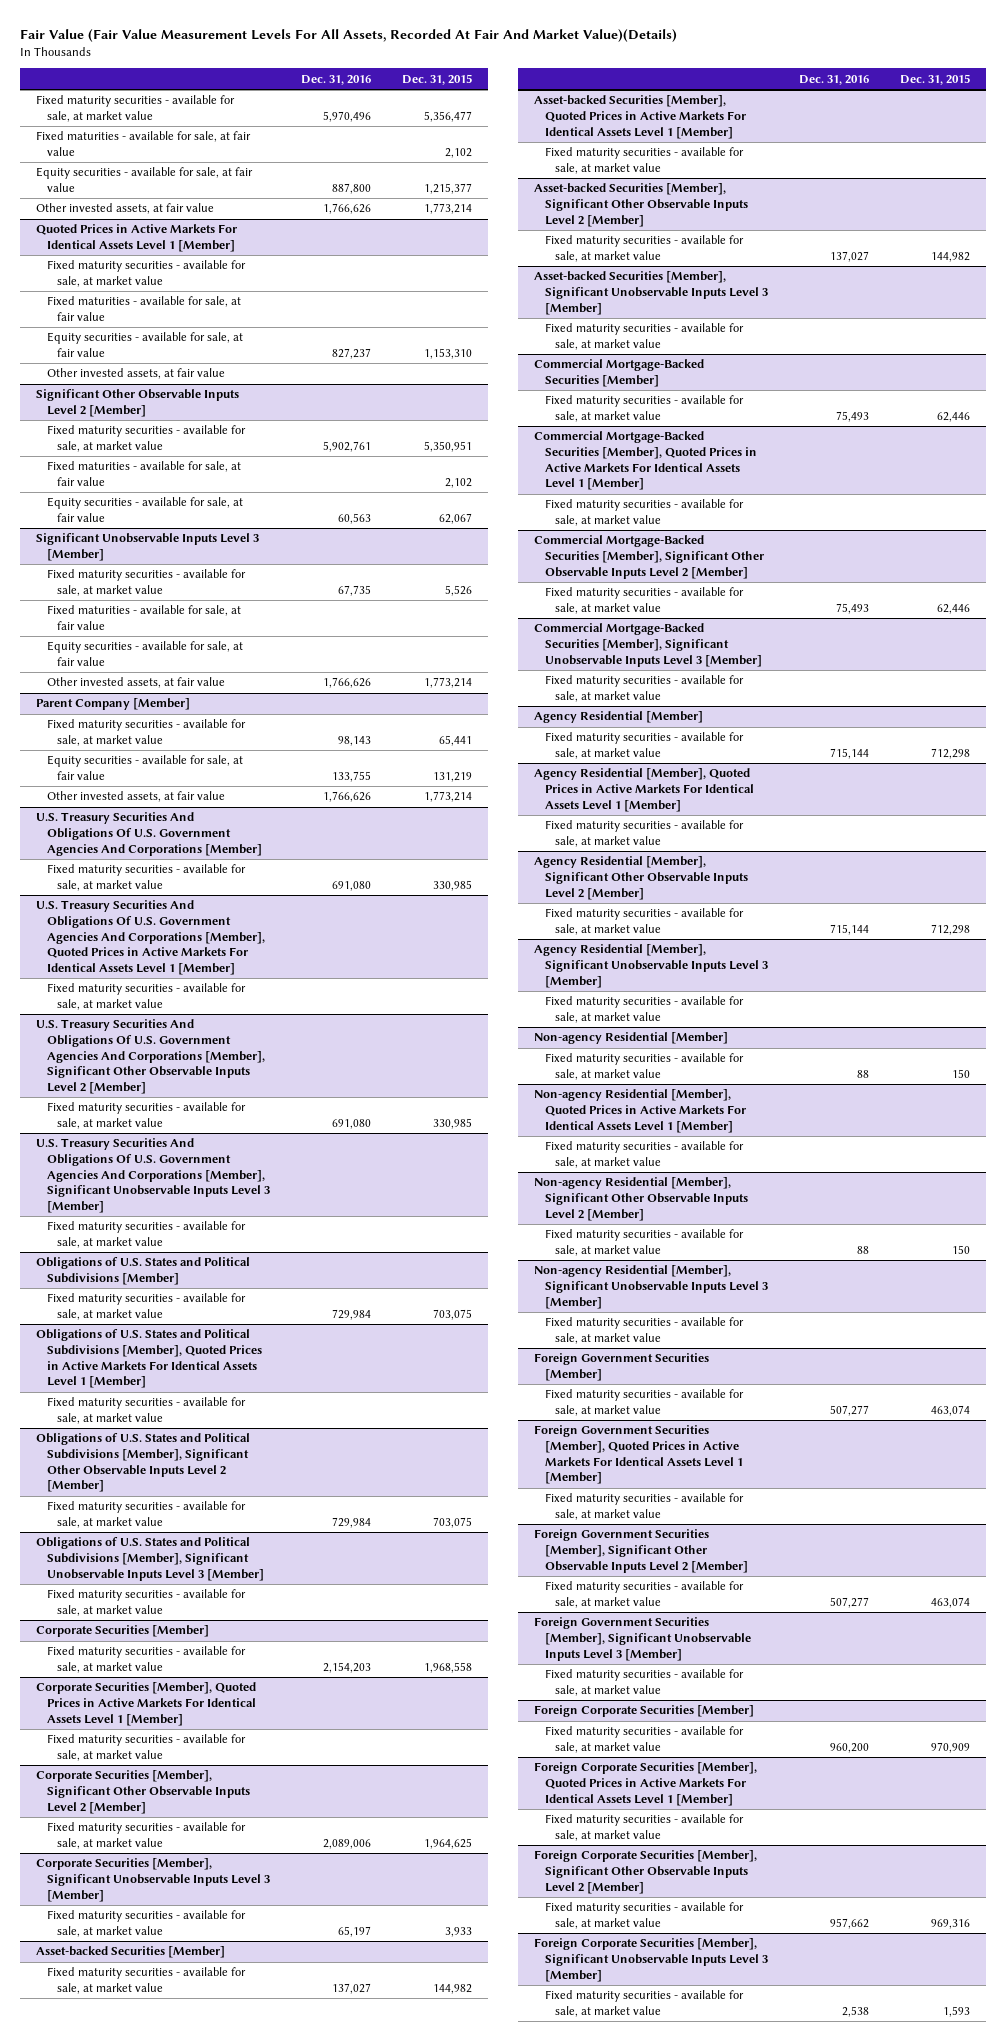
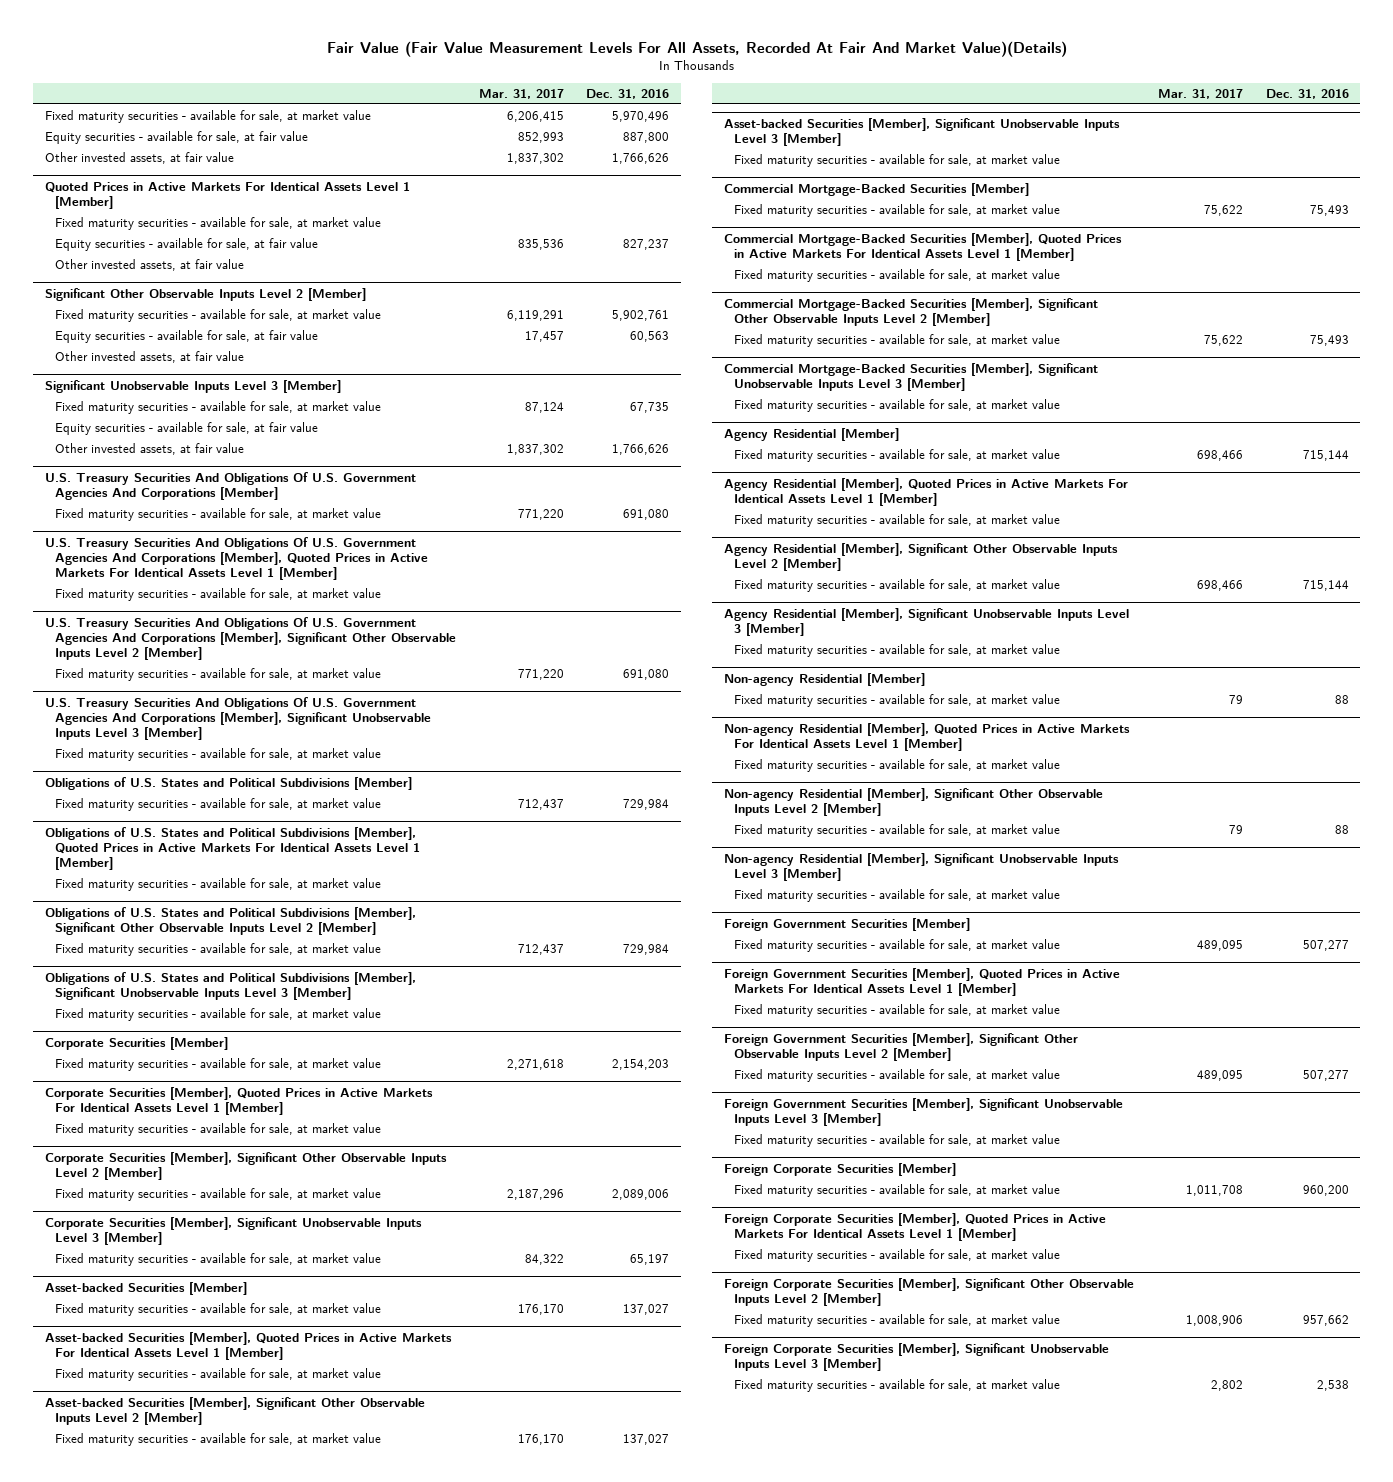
[402,73,473,85] Dec. 31, 2015 -> none
none -> [478,88,564,99] Mar. 31, 2017
[35,131,251,156] Fixed maturities - available for sale, at fair value -> none
[46,296,241,321] Fixed maturities - available for sale, at fair value -> none
[46,461,241,486] Fixed maturities - available for sale, at fair value -> none
none -> [55,350,245,363] Other invested assets, at fair value
[46,605,241,630] Fixed maturities - available for sale, at fair value -> none
[35,698,190,711] Parent Company [Member] -> none
[46,719,246,746] Fixed maturity securities - available for sale, at market value -> none
[46,755,243,780] Equity securities - available for sale, at fair value -> none
[46,791,225,803] Other invested assets, at fair value -> none

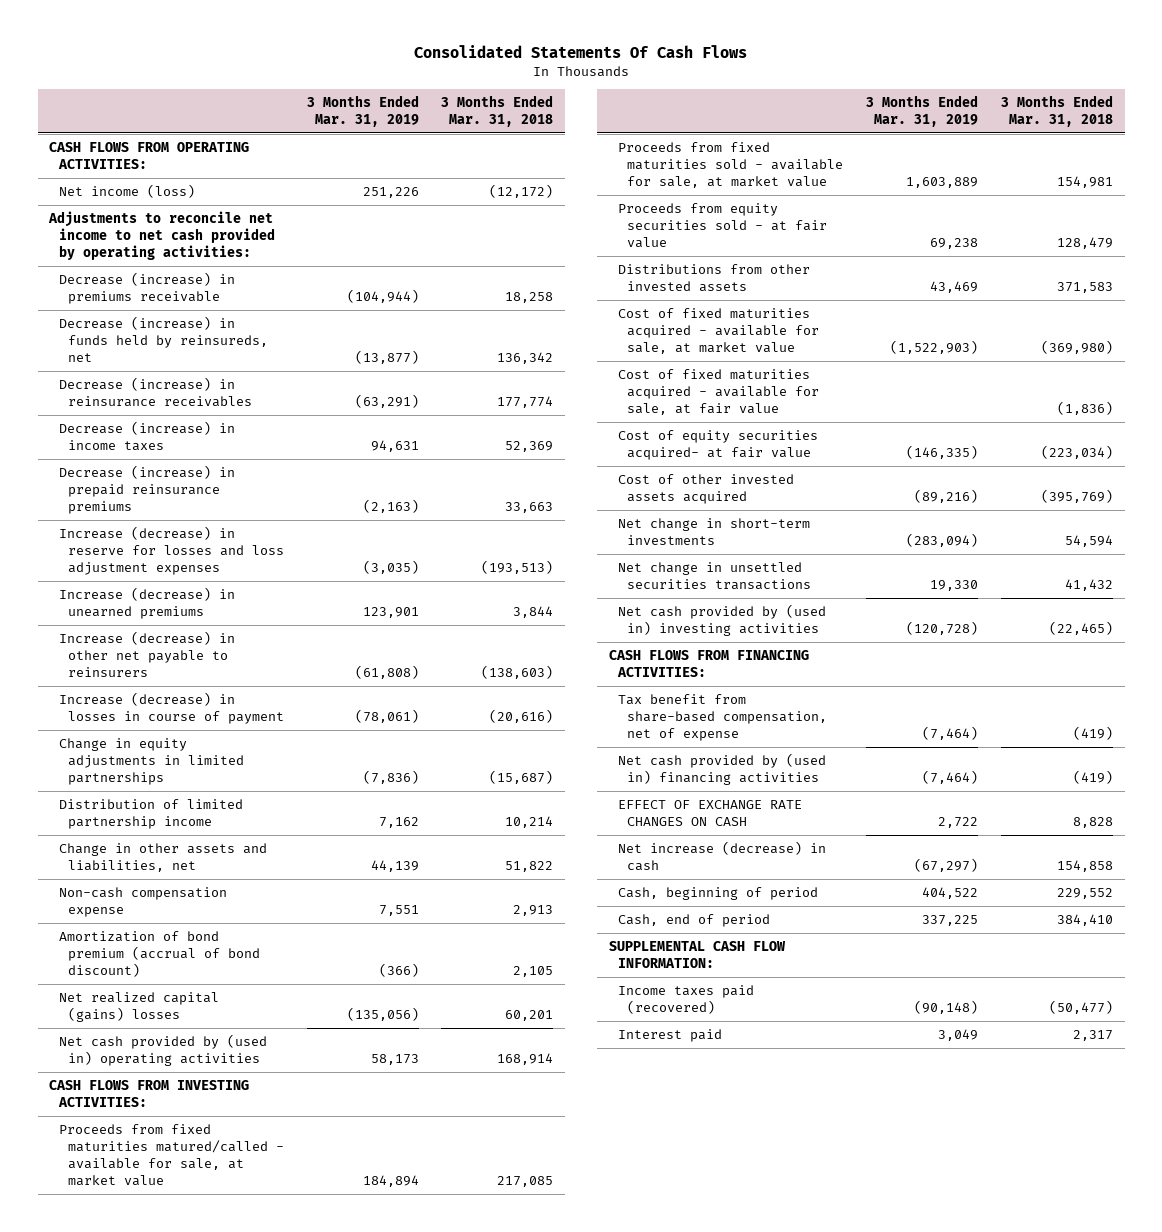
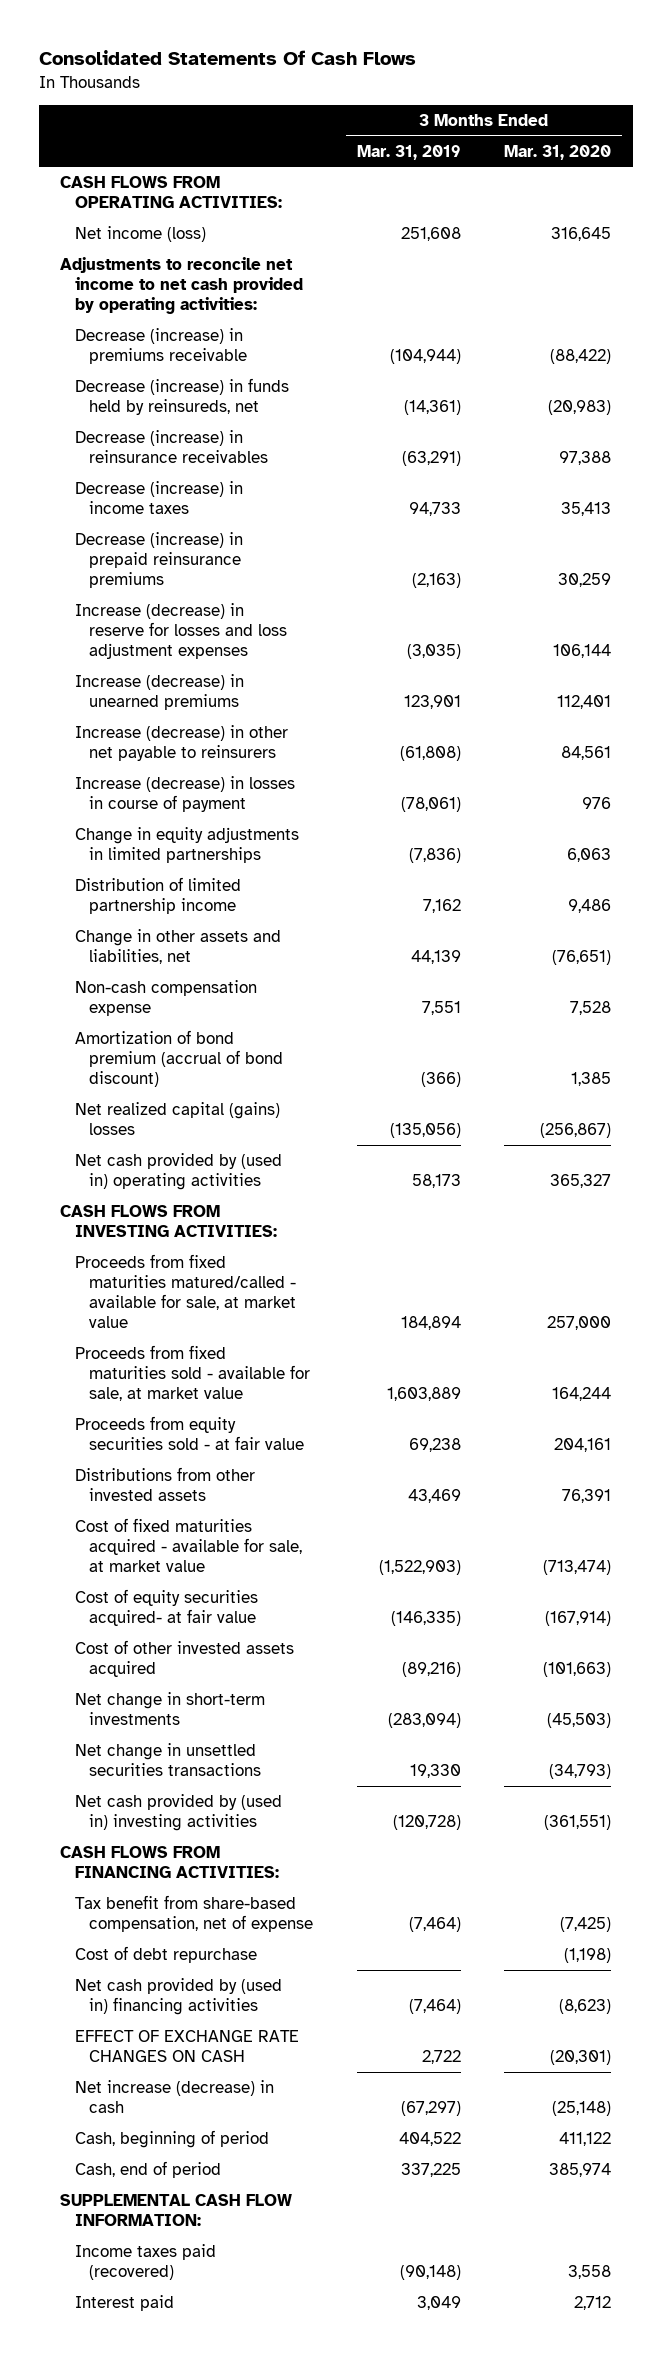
[441,94,554,127] 3 Months Ended Mar. 31, 2018 -> none
none -> [504,144,612,160] Mar. 31, 2020
[362,187,419,199] 251,226 -> [400,227,461,242] 251,608
[354,350,419,365] (13,877) -> [403,400,461,416] (14,361)
[370,440,419,453] 94,631 -> [408,502,461,517] 94,733
[618,369,820,416] Cost of fixed maturities acquired - available for sale, at fair value -> none
none -> [74,1946,257,1964] Cost of debt repurchase

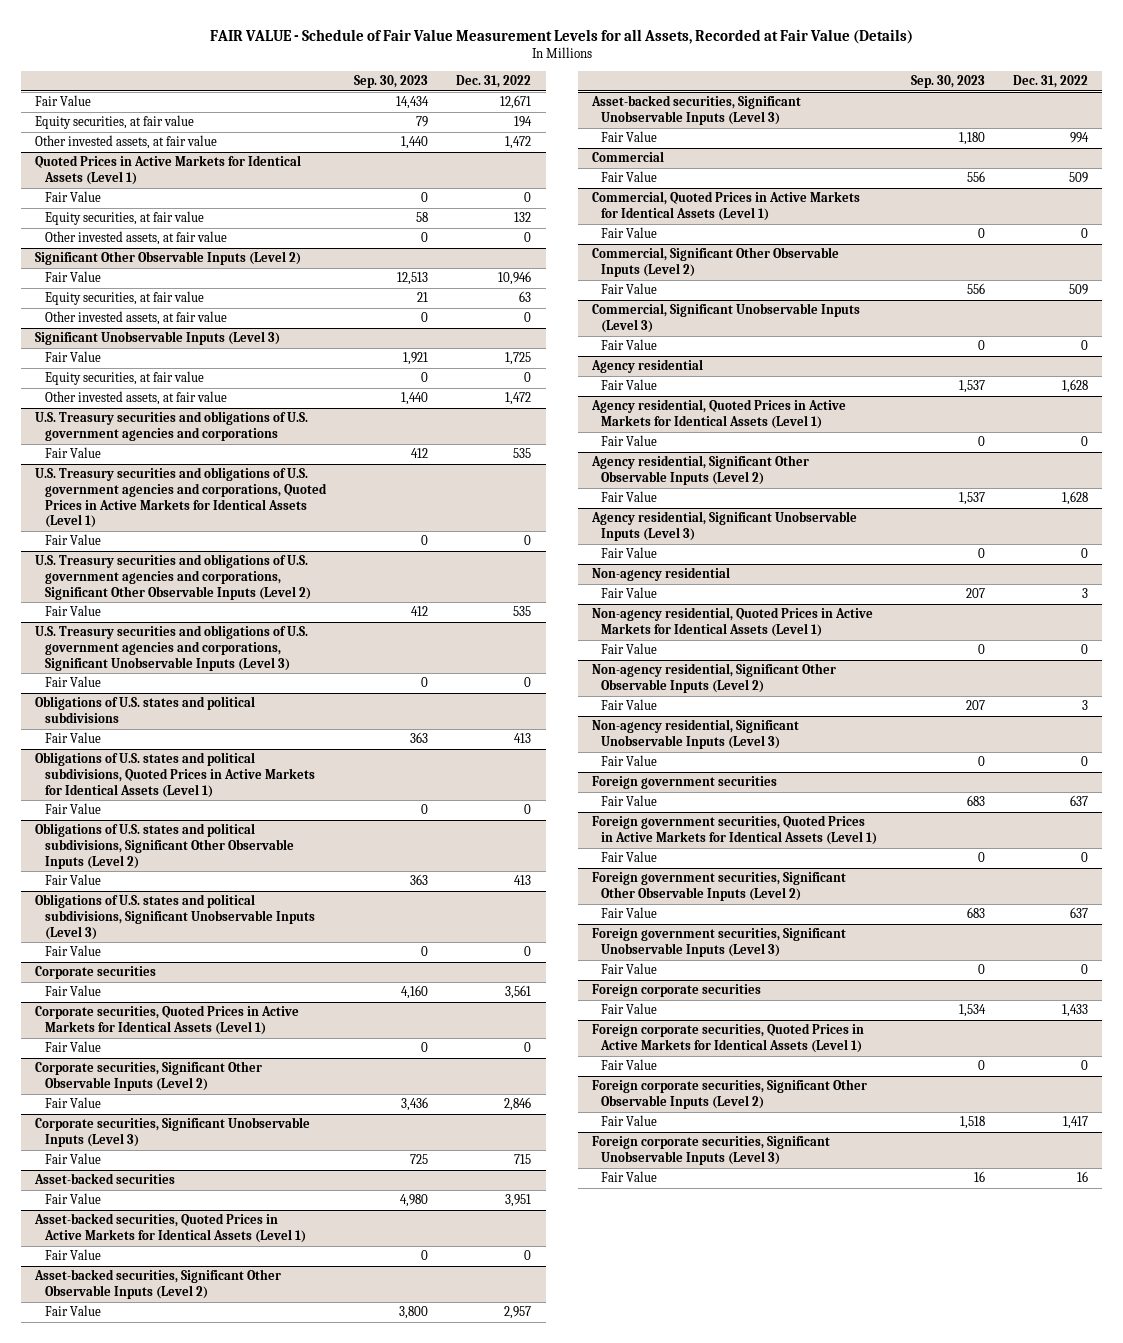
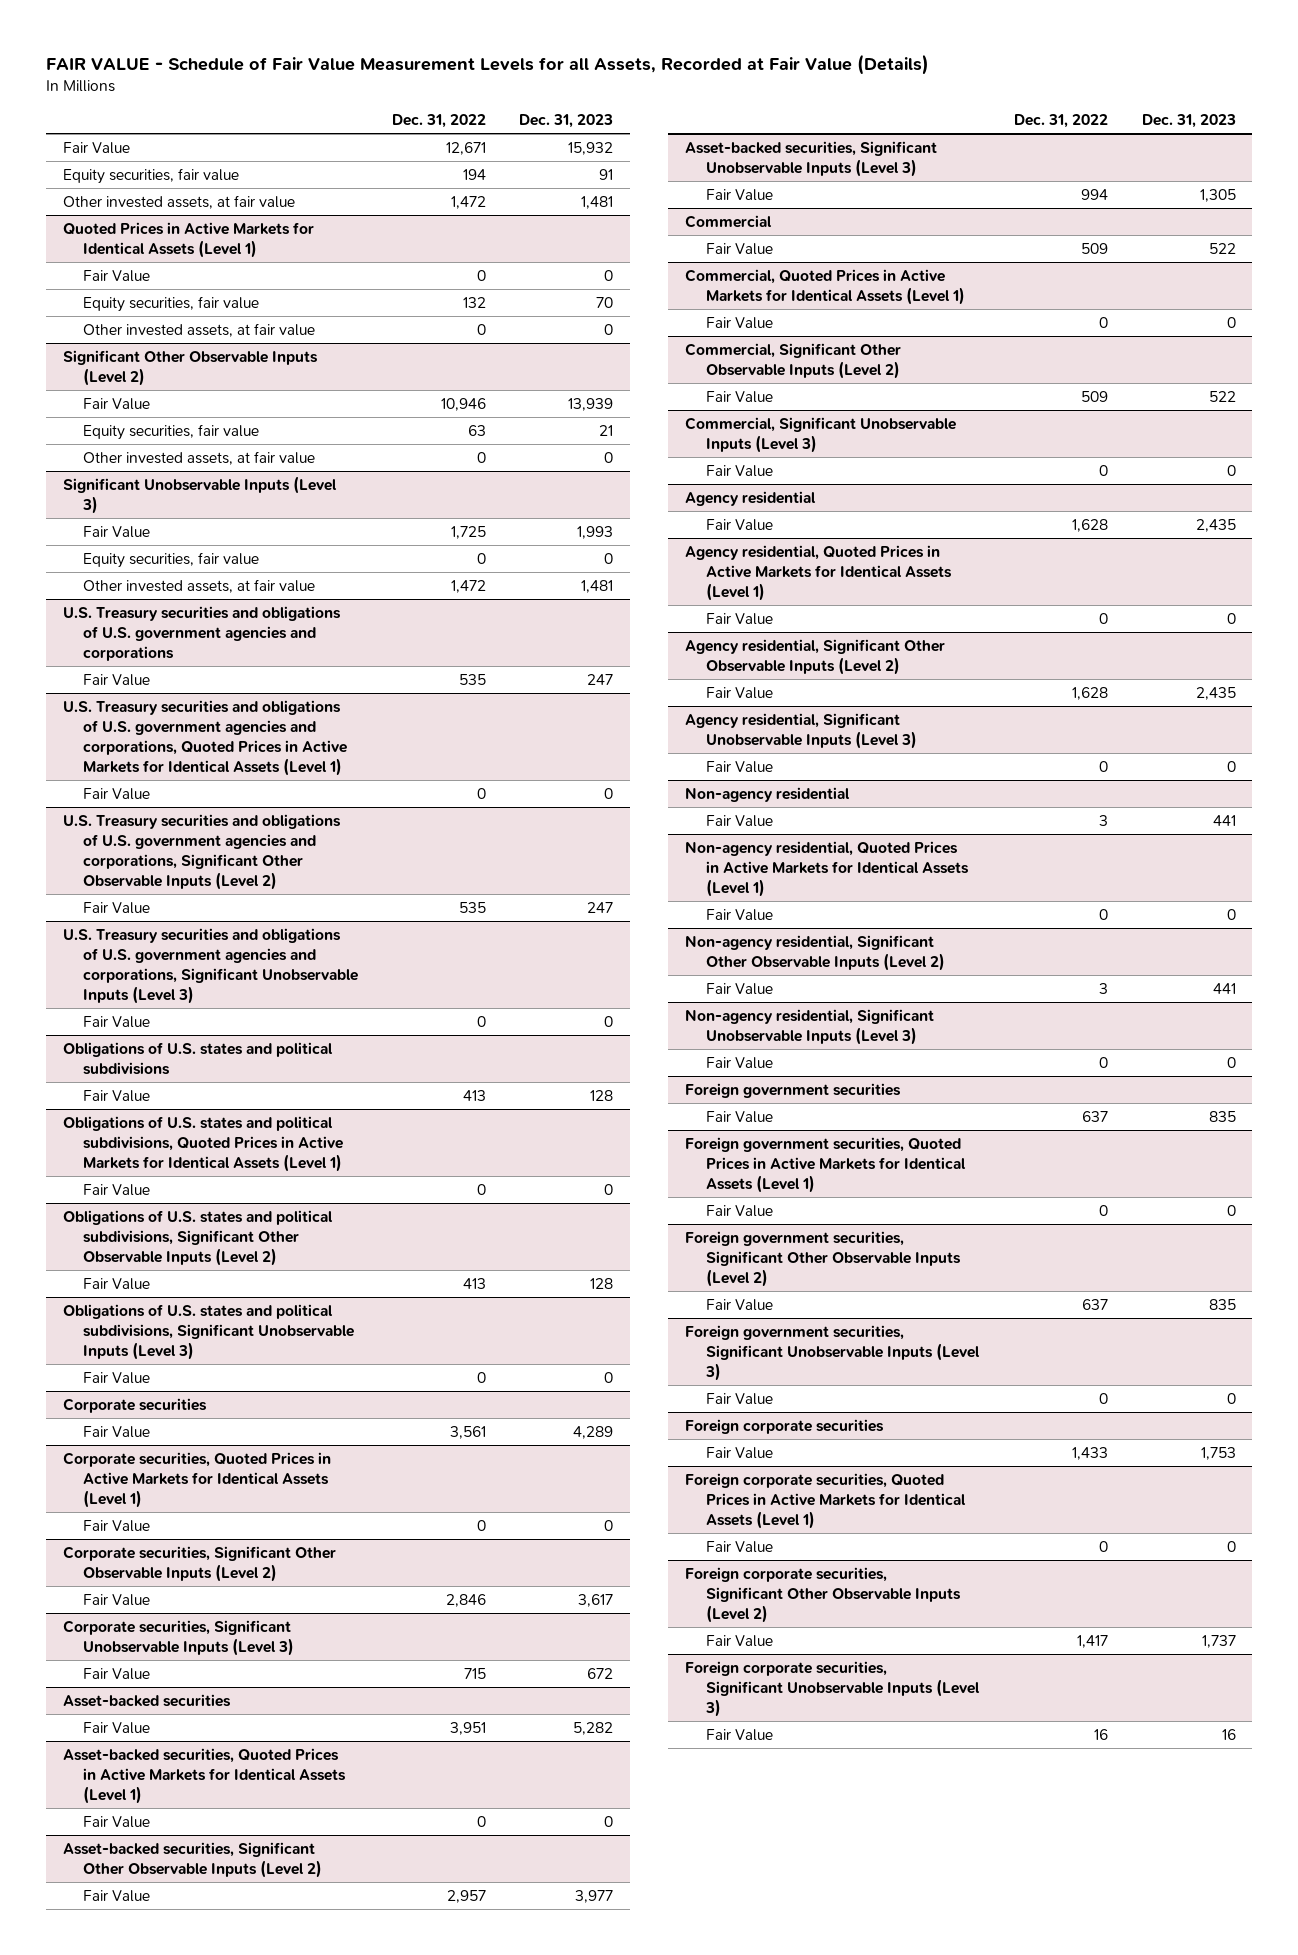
[353,75,428,89] Sep. 30, 2023 -> none
none -> [519,114,614,129] Dec. 31, 2023
[35,115,195,130] Equity securities, at fair value -> [62,167,239,184] Equity securities, fair value
[44,211,204,226] Equity securities, at fair value -> [83,295,260,312] Equity securities, fair value
[44,291,204,306] Equity securities, at fair value -> [83,423,260,440] Equity securities, fair value
[44,371,204,386] Equity securities, at fair value -> [83,551,260,568] Equity securities, fair value

